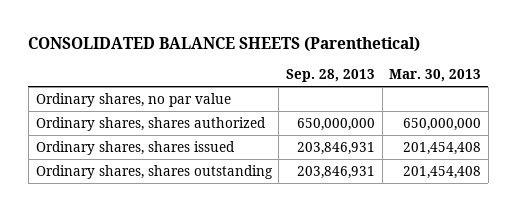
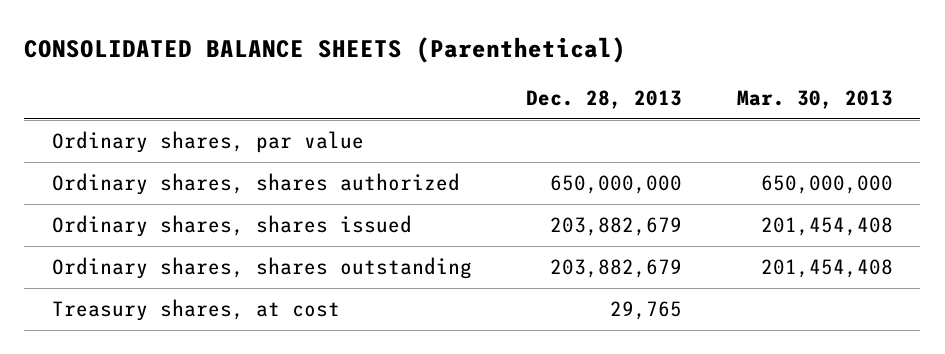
[285,69,375,83] Sep. 28, 2013 -> none
none -> [526,90,683,110] Dec. 28, 2013
[35,92,231,107] Ordinary shares, no par value -> [51,131,364,154] Ordinary shares, par value
none -> [51,299,340,322] Treasury shares, at cost

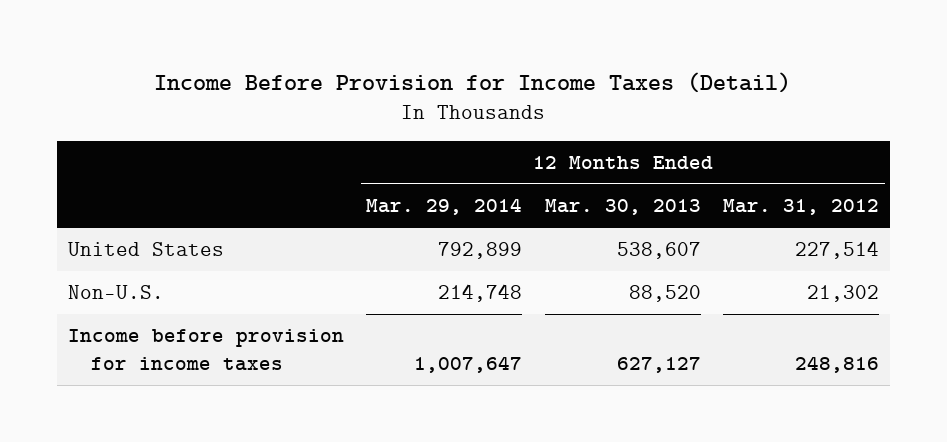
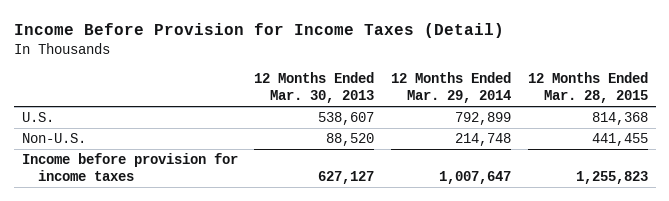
[722,199,879,216] Mar. 31, 2012 -> none
none -> [527,72,648,104] 12 Months Ended Mar. 28, 2015
[68,242,225,257] United States -> [21,112,54,123] U.S.

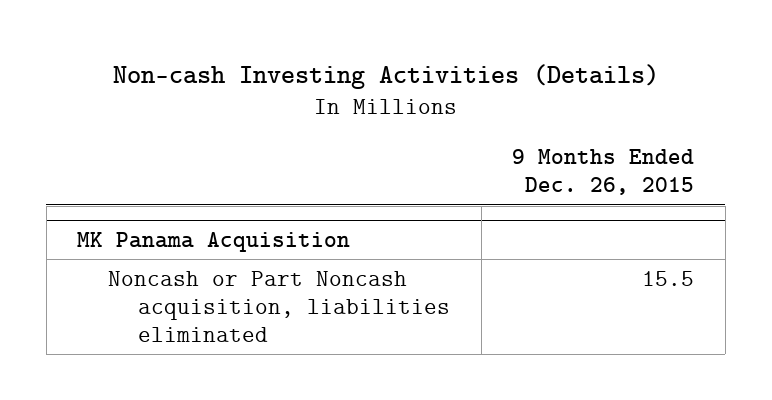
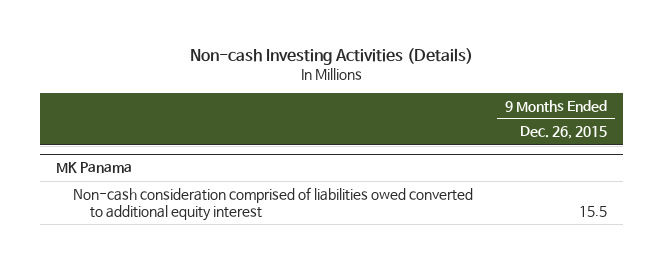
[77,231,351,252] MK Panama Acquisition -> [56,162,133,174] MK Panama
[107,270,451,343] Noncash or Part Noncash acquisition, liabilities eliminated -> [73,186,474,222] Non-cash consideration comprised of liabilities owed converted to additional equity interest

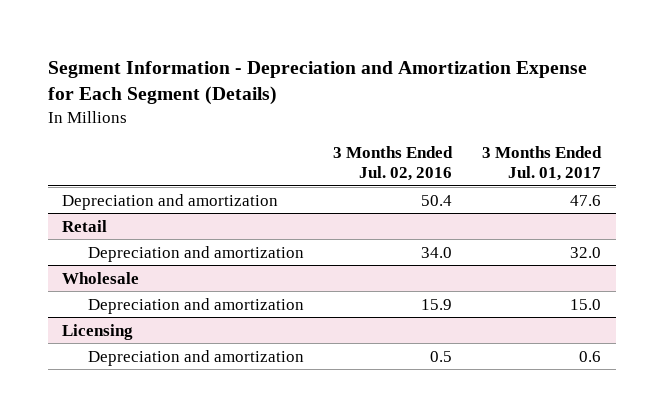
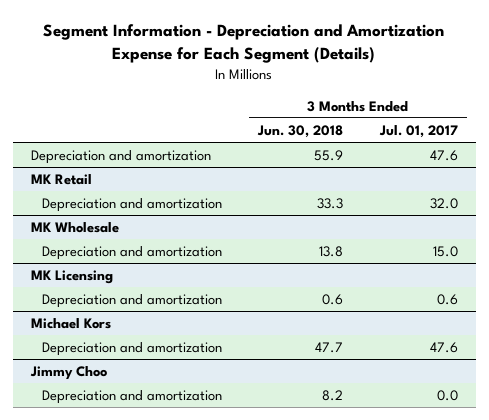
[333,146,454,182] 3 Months Ended Jul. 02, 2016 -> none
none -> [257,124,344,138] Jun. 30, 2018
[62,219,108,232] Retail -> [31,174,93,186] MK Retail
[62,271,140,284] Wholesale -> [31,222,120,234] MK Wholesale
[62,323,134,340] Licensing -> [31,270,114,285] MK Licensing
none -> [31,318,112,330] Michael Kors
none -> [42,342,223,357] Depreciation and amortization
none -> [30,366,108,381] Jimmy Choo
none -> [42,390,223,405] Depreciation and amortization

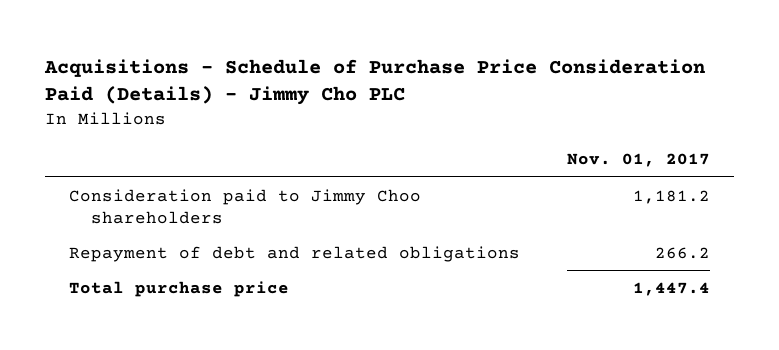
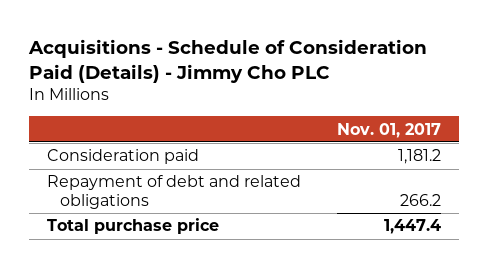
[44,58,706,106] Acquisitions - Schedule of Purchase Price Consideration Paid (Details) - Jimmy Cho PLC -> [28,38,428,83] Acquisitions - Schedule of Consideration Paid (Details) - Jimmy Cho PLC
[69,188,422,225] Consideration paid to Jimmy Choo shareholders -> [47,149,200,165] Consideration paid

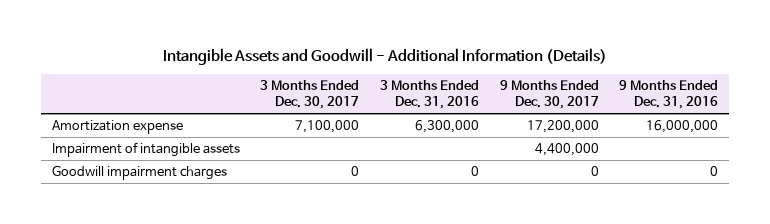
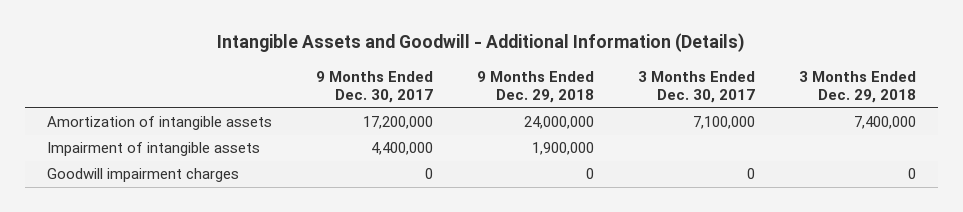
[379,79,479,110] 3 Months Ended Dec. 31, 2016 -> none
[619,79,719,110] 9 Months Ended Dec. 31, 2016 -> none
none -> [476,70,594,104] 9 Months Ended Dec. 29, 2018
none -> [798,70,916,104] 3 Months Ended Dec. 29, 2018
[51,120,183,135] Amortization expense -> [46,116,272,131] Amortization of intangible assets

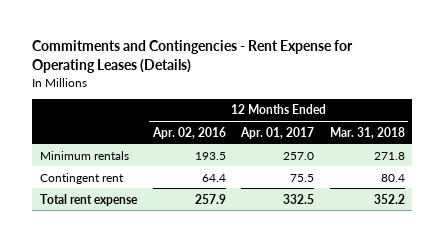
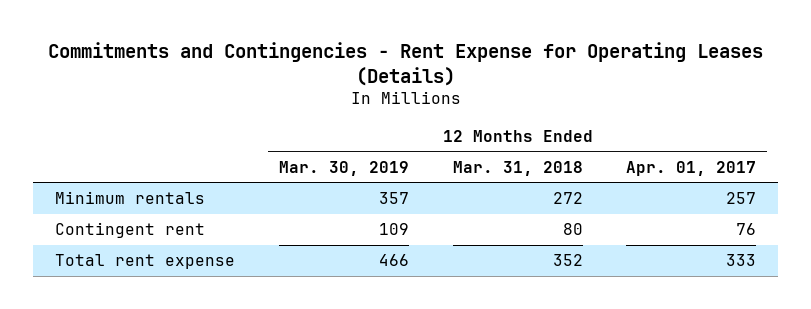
[151,126,226,139] Apr. 02, 2016 -> none
none -> [278,160,409,176] Mar. 30, 2019
[283,151,315,160] 257.0 -> [726,192,757,205] 257
[373,151,405,160] 271.8 -> [552,192,583,205] 272
[290,173,315,182] 75.5 -> [736,223,757,236] 76
[380,173,405,182] 80.4 -> [562,223,583,236] 80
[283,193,315,204] 332.5 -> [726,254,757,267] 333
[373,193,405,204] 352.2 -> [552,254,583,267] 352

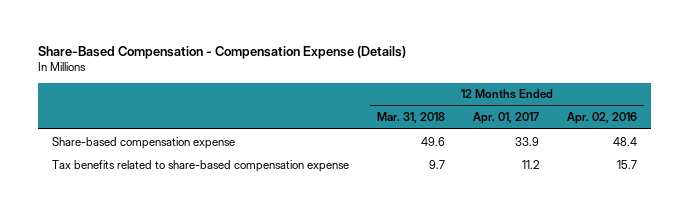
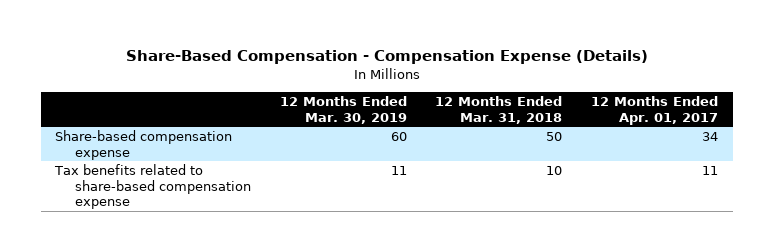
[566,112,637,125] Apr. 02, 2016 -> none
none -> [279,96,407,124] 12 Months Ended Mar. 30, 2019
[420,136,445,146] 49.6 -> [546,132,563,142] 50
[514,136,539,146] 33.9 -> [702,132,719,142] 34
[428,159,445,169] 9.7 -> [546,166,563,176] 10
[521,159,539,169] 11.2 -> [702,166,719,176] 11

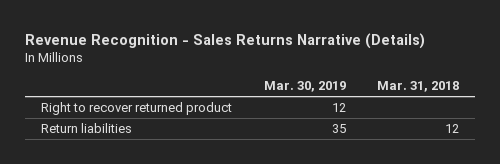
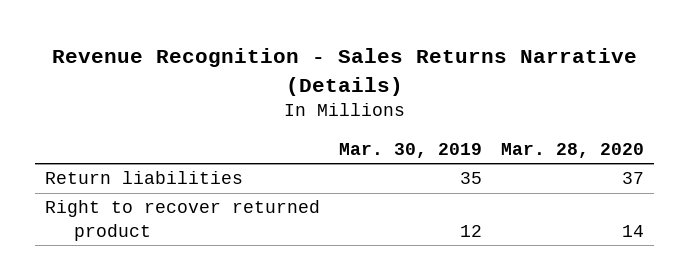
[377,81,460,93] Mar. 31, 2018 -> none
none -> [501,143,645,159] Mar. 28, 2020
[40,102,232,116] Right to recover returned product -> [44,200,320,241] Right to recover returned product

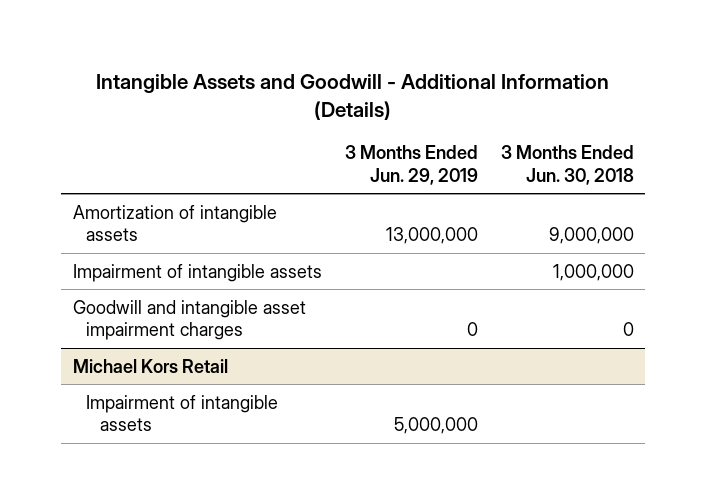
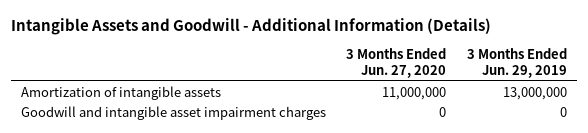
[500,145,634,185] 3 Months Ended Jun. 30, 2018 -> none
none -> [346,47,447,79] 3 Months Ended Jun. 27, 2020
[72,263,322,282] Impairment of intangible assets -> none
[72,358,228,373] Michael Kors Retail -> none
[86,394,279,432] Impairment of intangible assets -> none

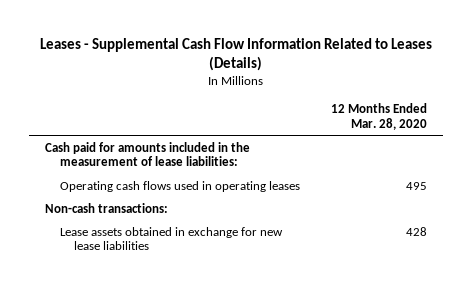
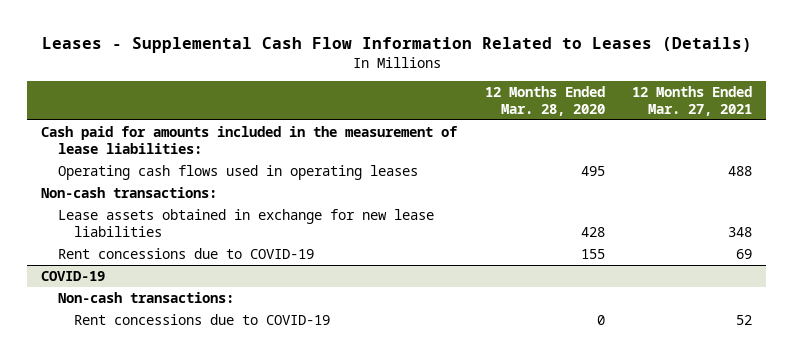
none -> [632,86,753,117] 12 Months Ended Mar. 27, 2021
none -> [57,247,314,259] Rent concessions due to COVID-19
none -> [41,270,106,281] COVID-19
none -> [57,291,234,303] Non-cash transactions:
none -> [74,313,331,325] Rent concessions due to COVID-19

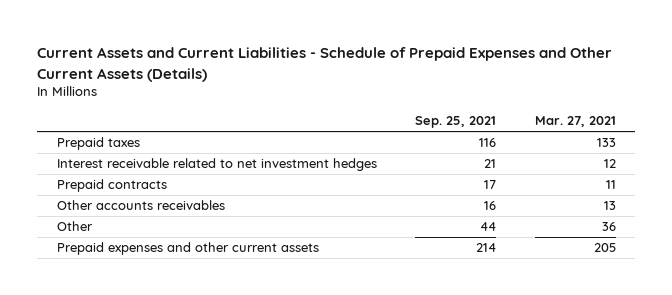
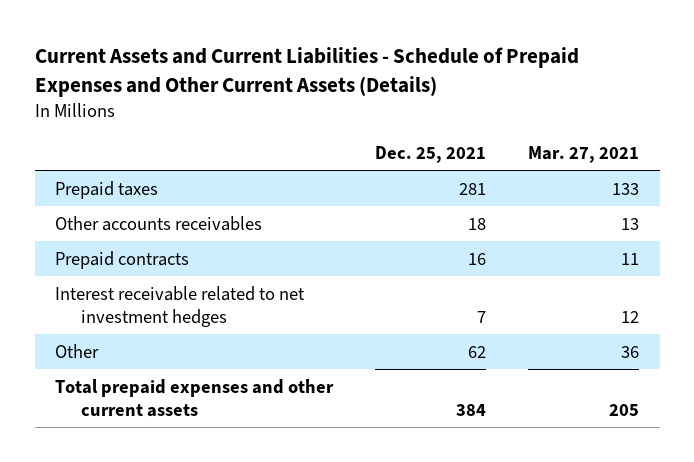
[415,116,497,129] Sep. 25, 2021 -> none
none -> [375,145,487,163] Dec. 25, 2021
[56,179,167,193] Prepaid contracts -> [55,250,190,269] Prepaid contracts
[56,158,377,172] Interest receivable related to net investment hedges -> [55,285,306,327] Interest receivable related to net investment hedges
[56,242,319,256] Prepaid expenses and other current assets -> [55,378,335,417] Total prepaid expenses and other current assets

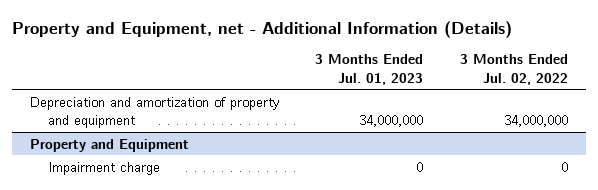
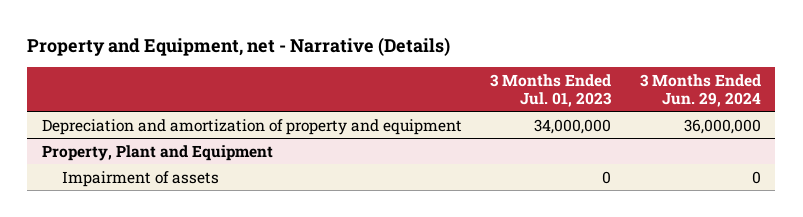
[11,20,512,38] Property and Equipment, net - Additional Information (Details) -> [27,36,451,56] Property and Equipment, net - Narrative (Details)
[459,54,568,85] 3 Months Ended Jul. 02, 2022 -> none
none -> [639,73,761,107] 3 Months Ended Jun. 29, 2024
[29,138,189,152] Property and Equipment -> [41,144,273,161] Property, Plant and Equipment
[47,161,160,175] Impairment charge -> [61,170,219,187] Impairment of assets

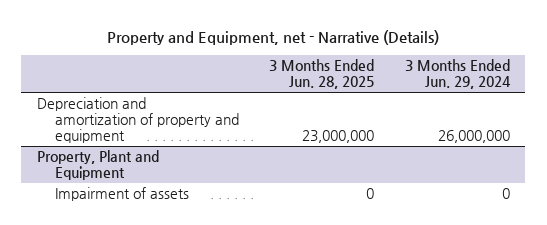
[490,73,613,107] 3 Months Ended Jul. 01, 2023 -> none
none -> [269,59,375,90] 3 Months Ended Jun. 28, 2025
[683,118,761,134] 36,000,000 -> [438,130,511,144] 26,000,000

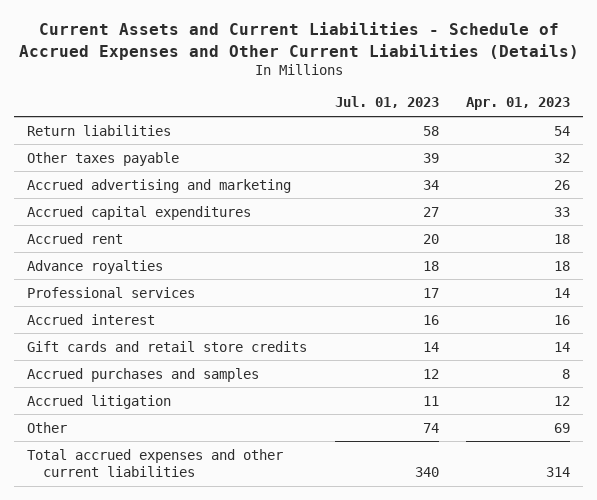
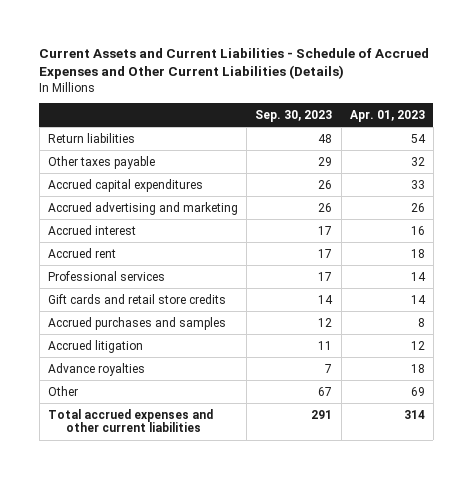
[334,96,439,109] Jul. 01, 2023 -> none
none -> [255,109,333,122] Sep. 30, 2023
[27,178,292,193] Accrued advertising and marketing -> [47,201,238,215] Accrued advertising and marketing
[27,313,156,325] Accrued interest -> [47,224,136,235] Accrued interest
[27,259,164,274] Advance royalties -> [47,362,145,376] Advance royalties

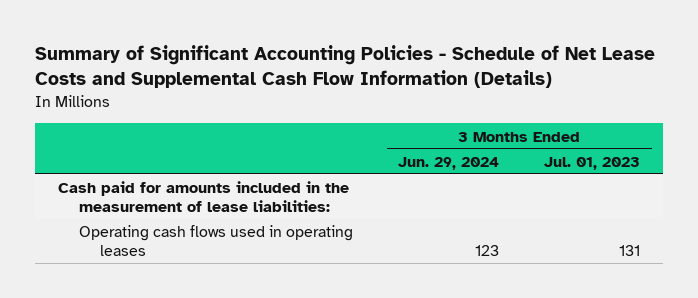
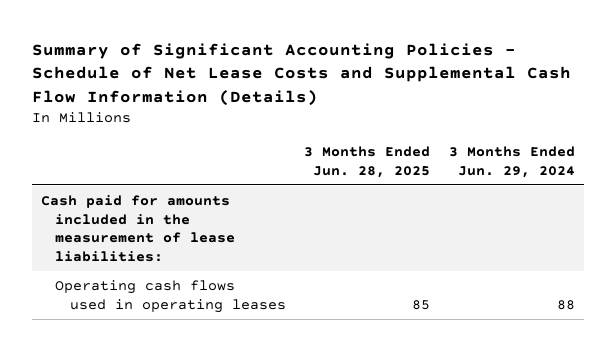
[544,156,641,170] Jul. 01, 2023 -> none
none -> [304,145,431,178] 3 Months Ended Jun. 28, 2025
[475,245,500,257] 123 -> [556,299,575,310] 88

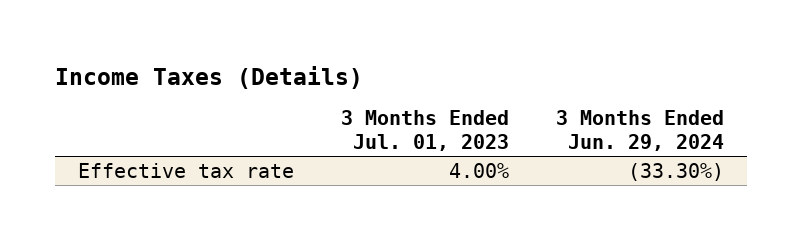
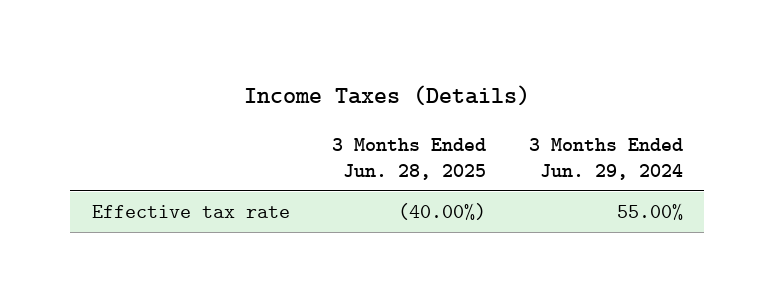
[340,110,509,151] 3 Months Ended Jul. 01, 2023 -> none
none -> [332,137,487,181] 3 Months Ended Jun. 28, 2025
[627,163,724,182] (33.30%) -> [616,203,683,221] 55.00%

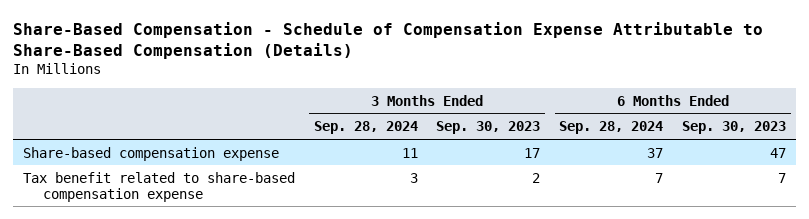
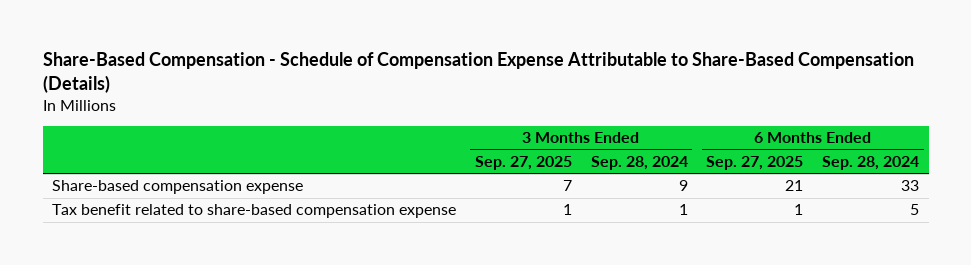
[436,121,541,135] Sep. 30, 2023 -> none
[682,121,787,135] Sep. 30, 2023 -> none
none -> [474,155,572,170] Sep. 27, 2025
none -> [706,155,804,170] Sep. 27, 2025
[401,147,418,158] 11 -> [678,180,688,192] 9
[647,147,664,158] 37 -> [901,180,920,192] 33
[409,172,418,183] 3 -> [678,204,688,216] 1
[655,172,664,183] 7 -> [910,204,920,216] 5

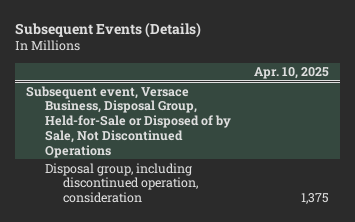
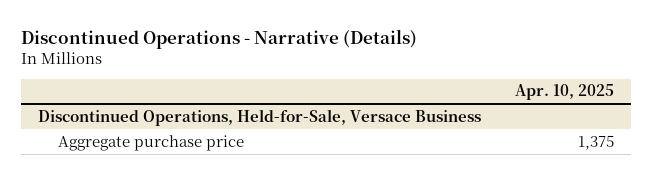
[14,21,201,38] Subsequent Events (Details) -> [20,28,417,49] Discontinued Operations - Narrative (Details)
[26,85,231,158] Subsequent event, Versace Business, Disposal Group, Held-for-Sale or Disposed of by Sale, Not Discontinued Operations -> none
none -> [37,108,481,126] Discontinued Operations, Held-for-Sale, Versace Business
[44,162,199,204] Disposal group, including discontinued operation, consideration -> [57,134,244,151] Aggregate purchase price

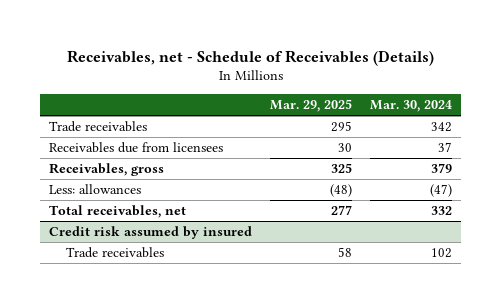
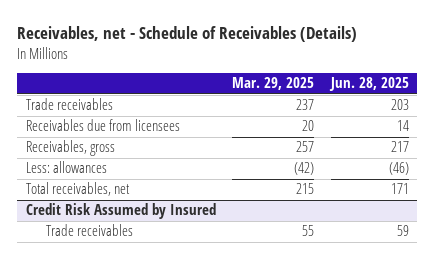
[370,100,453,113] Mar. 30, 2024 -> none
none -> [328,77,409,92] Jun. 28, 2025
[331,121,353,133] 295 -> [296,99,315,111] 237
[338,143,353,153] 30 -> [302,120,315,132] 20
[331,163,353,174] 325 -> [296,141,315,153] 257
[330,184,353,198] (48) -> [294,162,315,176] (42)
[331,205,353,216] 277 -> [296,183,315,195] 215
[49,226,253,240] Credit risk assumed by insured -> [25,203,216,220] Credit Risk Assumed by Insured
[338,247,353,258] 58 -> [302,225,315,237] 55

